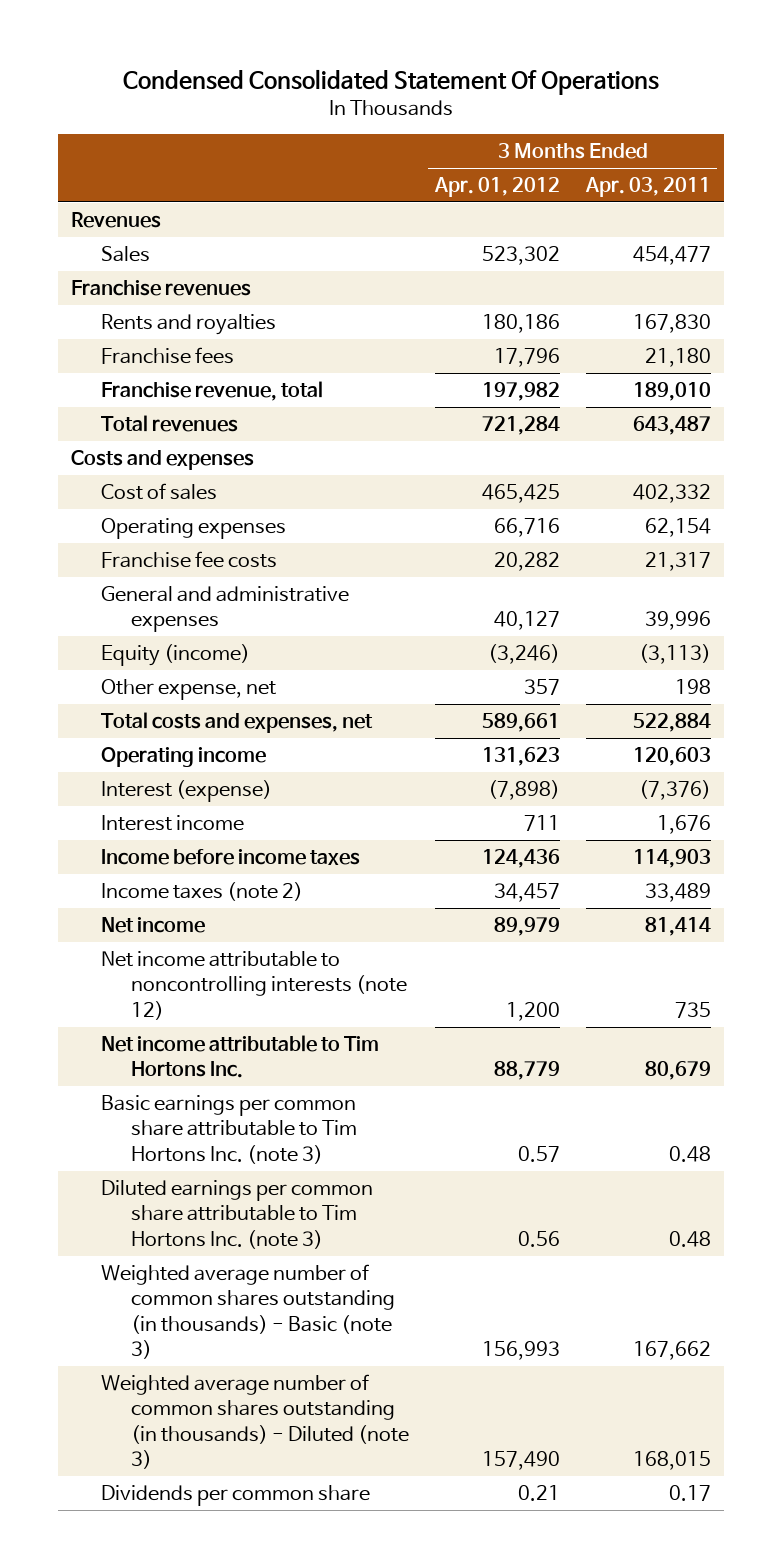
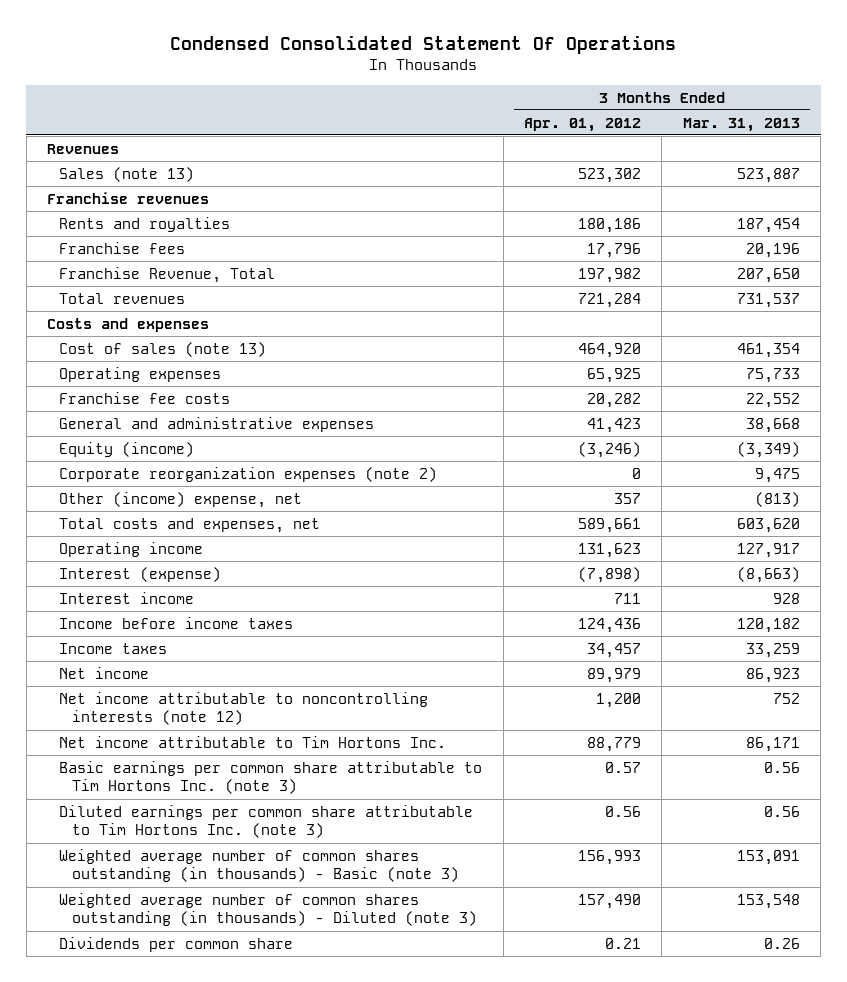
[584,176,711,197] Apr. 03, 2011 -> none
none -> [682,117,800,132] Mar. 31, 2013
[100,245,150,262] Sales -> [59,166,195,182] Sales (note 13)
[100,380,323,401] Franchise revenue, total -> [59,266,276,283] Franchise Revenue, Total
[100,482,217,500] Cost of sales -> [59,341,267,357] Cost of sales (note 13)
[481,483,560,503] 465,425 -> [578,342,642,358] 464,920
[493,517,560,537] 66,716 -> [587,367,642,383] 65,925
[493,611,560,631] 40,127 -> [587,417,642,433] 41,423
none -> [59,466,438,482] Corporate reorganization expenses (note 2)
[100,678,276,700] Other expense, net -> [59,491,303,508] Other (income) expense, net
[100,881,303,901] Income taxes (note 2) -> [59,642,168,654] Income taxes

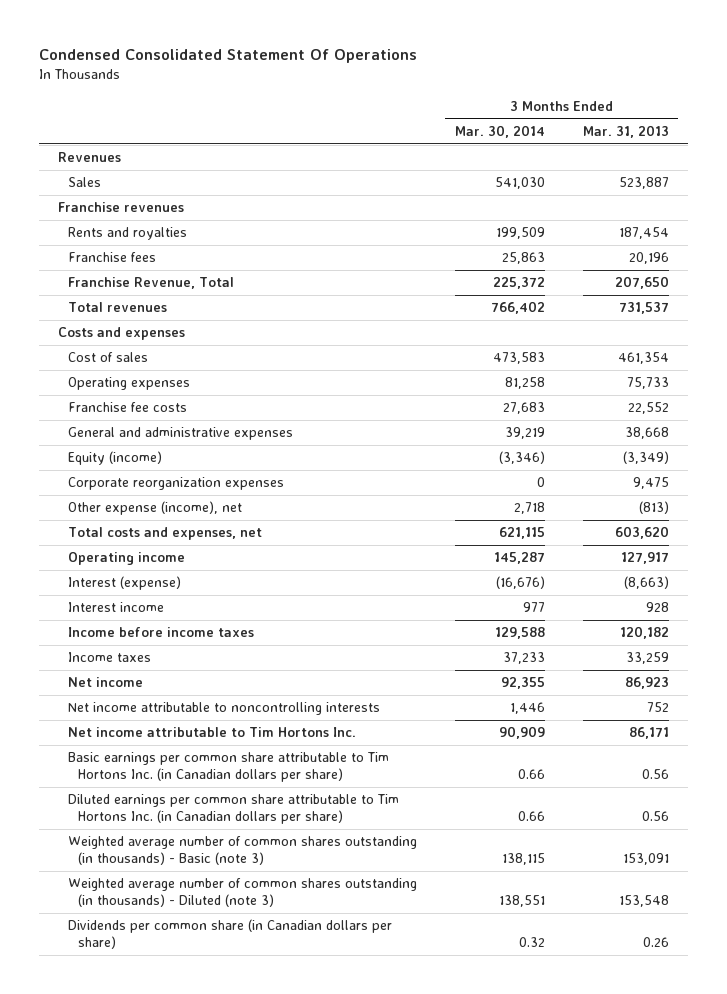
[524,117,642,132] Apr. 01, 2012 -> none
none -> [454,124,545,138] Mar. 30, 2014
[59,166,195,182] Sales (note 13) -> [67,177,101,188] Sales
[59,341,267,357] Cost of sales (note 13) -> [67,352,148,363] Cost of sales
[59,466,438,482] Corporate reorganization expenses (note 2) -> [67,477,284,491] Corporate reorganization expenses
[59,491,303,508] Other (income) expense, net -> [67,501,242,516] Other expense (income), net
[59,691,429,726] Net income attributable to noncontrolling interests (note 12) -> [67,702,380,716] Net income attributable to noncontrolling interests
[59,760,483,795] Basic earnings per common share attributable to Tim Hortons Inc. (note 3) -> [67,752,389,783] Basic earnings per common share attributable to Tim Hortons Inc. (in Canadian dollars per share)
[59,804,474,839] Diluted earnings per common share attributable to Tim Hortons Inc. (note 3) -> [67,794,399,825] Diluted earnings per common share attributable to Tim Hortons Inc. (in Canadian dollars per share)
[59,936,294,952] Dividends per common share -> [67,919,392,950] Dividends per common share (in Canadian dollars per share)

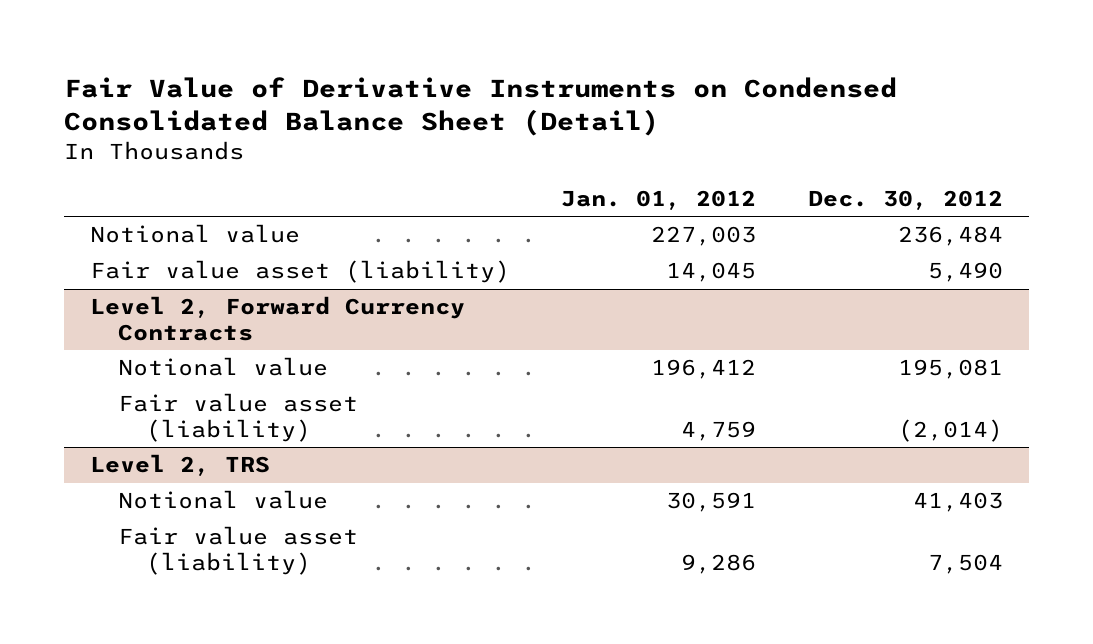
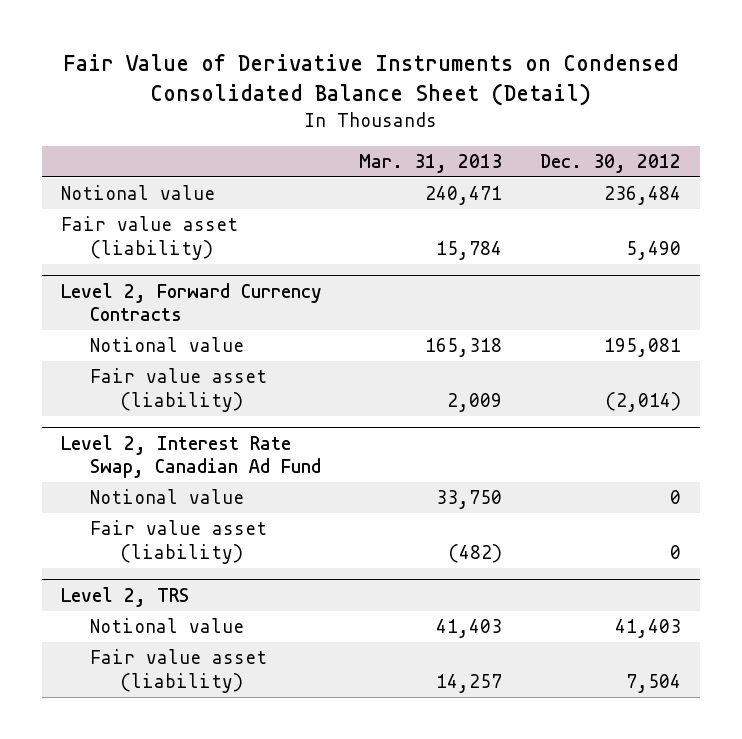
[561,189,757,210] Jan. 01, 2012 -> none
none -> [359,153,503,173] Mar. 31, 2013
none -> [60,434,322,479] Level 2, Interest Rate Swap, Canadian Ad Fund
none -> [90,489,245,505] Notional value
none -> [90,520,268,564] Fair value asset (liability)

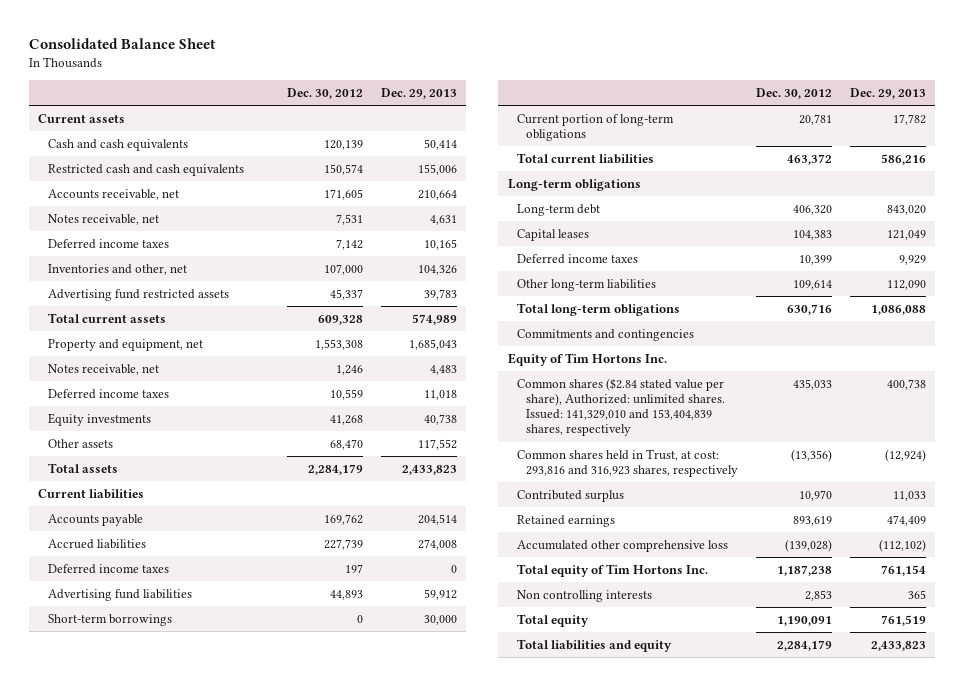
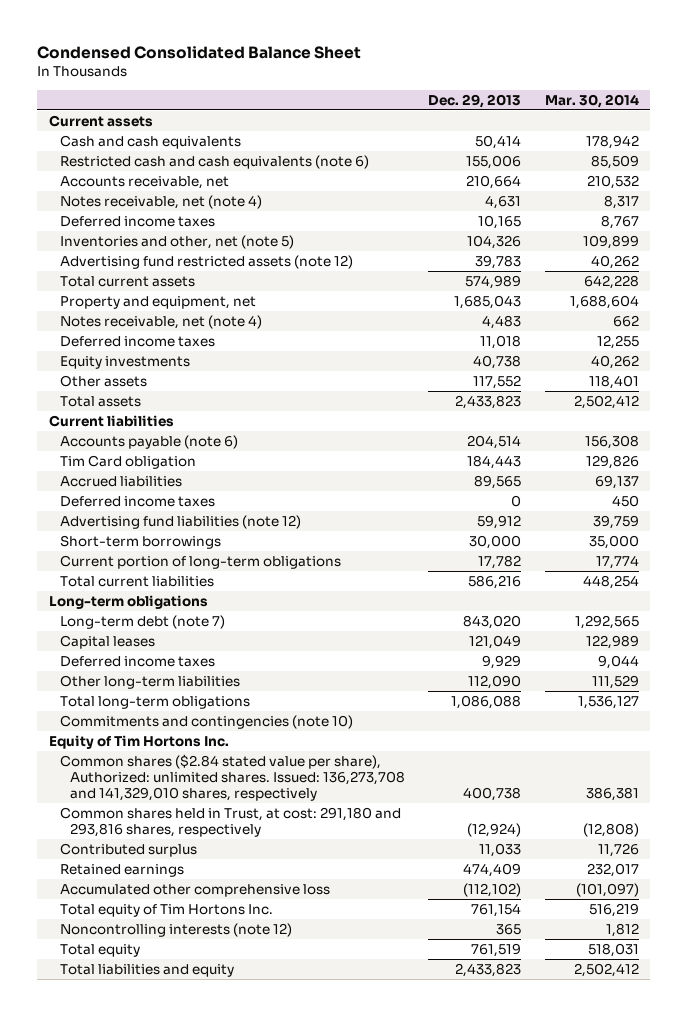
[29,38,217,50] Consolidated Balance Sheet -> [37,46,362,60] Condensed Consolidated Balance Sheet
[286,87,363,99] Dec. 30, 2012 -> none
none -> [544,93,639,108] Mar. 30, 2014
[47,163,244,176] Restricted cash and cash equivalents -> [59,154,369,169] Restricted cash and cash equivalents (note 6)
[47,213,159,225] Notes receivable, net -> [59,194,262,209] Notes receivable, net (note 4)
[47,263,187,275] Inventories and other, net -> [59,234,294,249] Inventories and other, net (note 5)
[47,288,229,301] Advertising fund restricted assets -> [59,254,353,269] Advertising fund restricted assets (note 12)
[47,363,159,375] Notes receivable, net -> [59,314,262,329] Notes receivable, net (note 4)
[47,513,143,526] Accounts payable -> [59,434,238,449] Accounts payable (note 6)
none -> [59,454,196,469] Tim Card obligation
[417,538,457,550] 274,008 -> [474,474,522,489] 89,565
[47,588,192,601] Advertising fund liabilities -> [59,514,301,529] Advertising fund liabilities (note 12)
[516,203,600,216] Long-term debt -> [59,614,225,629] Long-term debt (note 7)
[516,328,694,341] Commitments and contingencies -> [59,714,353,729] Commitments and contingencies (note 10)
[516,377,726,437] Common shares ($2.84 stated value per share), Authorized: unlimited shares. Issued: 141,329,010 and 153,404,839 shares, respectively -> [59,753,406,801] Common shares ($2.84 stated value per share), Authorized: unlimited shares. Issued: 136,273,708 and 141,329,010 shares, respectively
[516,448,739,477] Common shares held in Trust, at cost: 293,816 and 316,923 shares, respectively -> [59,806,401,837] Common shares held in Trust, at cost: 291,180 and 293,816 shares, respectively
[516,589,652,602] Non controlling interests -> [59,922,292,937] Noncontrolling interests (note 12)

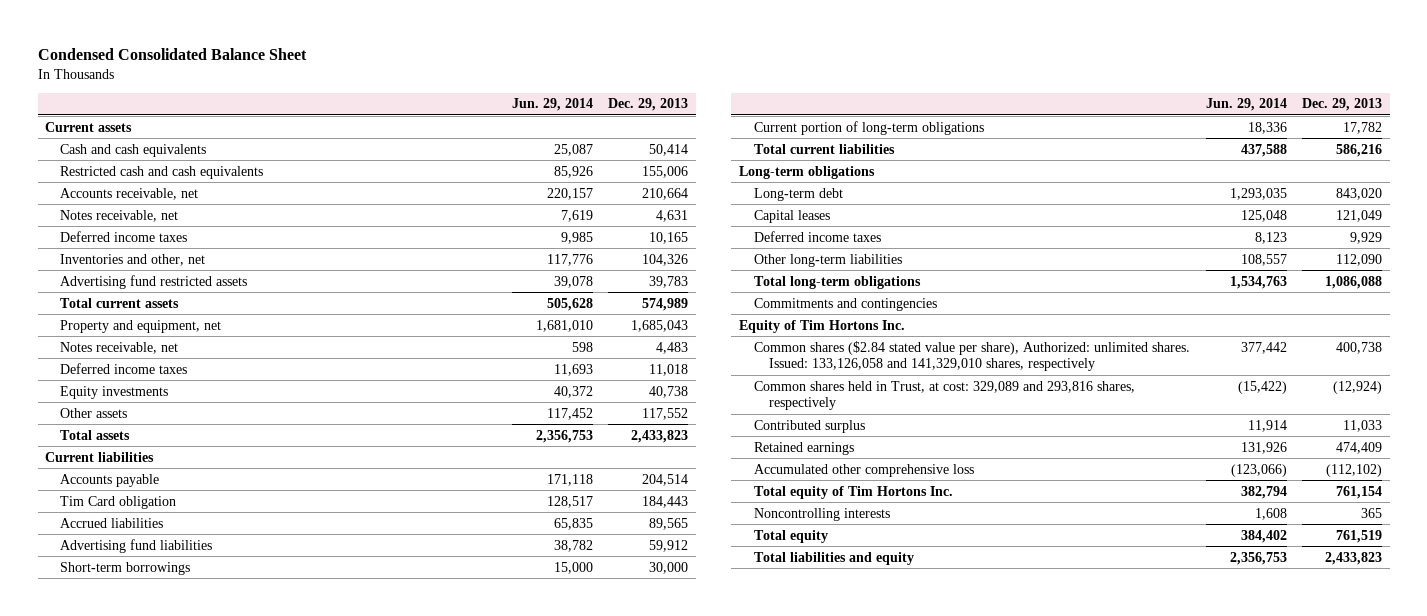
[544,93,639,108] Mar. 30, 2014 -> none
none -> [511,98,593,112] Jun. 29, 2014
[59,154,369,169] Restricted cash and cash equivalents (note 6) -> [60,165,264,179] Restricted cash and cash equivalents
[59,194,262,209] Notes receivable, net (note 4) -> [60,209,179,222] Notes receivable, net
[59,234,294,249] Inventories and other, net (note 5) -> [60,253,206,266] Inventories and other, net
[59,254,353,269] Advertising fund restricted assets (note 12) -> [60,274,248,289] Advertising fund restricted assets
[59,314,262,329] Notes receivable, net (note 4) -> [60,341,179,354] Notes receivable, net
[59,434,238,449] Accounts payable (note 6) -> [60,473,160,487] Accounts payable
[59,495,215,507] Deferred income taxes -> none
[59,514,301,529] Advertising fund liabilities (note 12) -> [60,538,213,553] Advertising fund liabilities
[59,614,225,629] Long-term debt (note 7) -> [754,187,844,201] Long-term debt
[59,714,353,729] Commitments and contingencies (note 10) -> [754,297,938,311] Commitments and contingencies
[59,753,406,801] Common shares ($2.84 stated value per share), Authorized: unlimited shares. Issued: 136,273,708 and 141,329,010 shares, respectively -> [754,340,1191,372] Common shares ($2.84 stated value per share), Authorized: unlimited shares. Issued: 133,126,058 and 141,329,010 shares, respectively
[59,806,401,837] Common shares held in Trust, at cost: 291,180 and 293,816 shares, respectively -> [754,380,1136,411] Common shares held in Trust, at cost: 329,089 and 293,816 shares, respectively
[59,922,292,937] Noncontrolling interests (note 12) -> [754,507,891,521] Noncontrolling interests

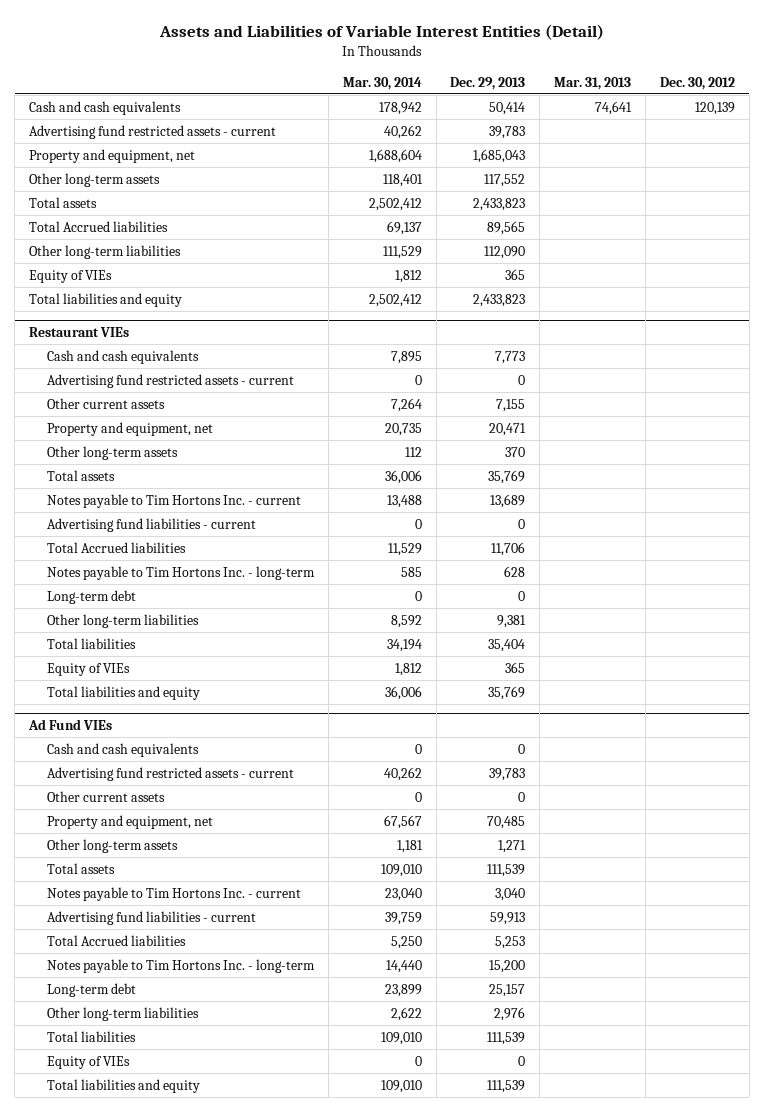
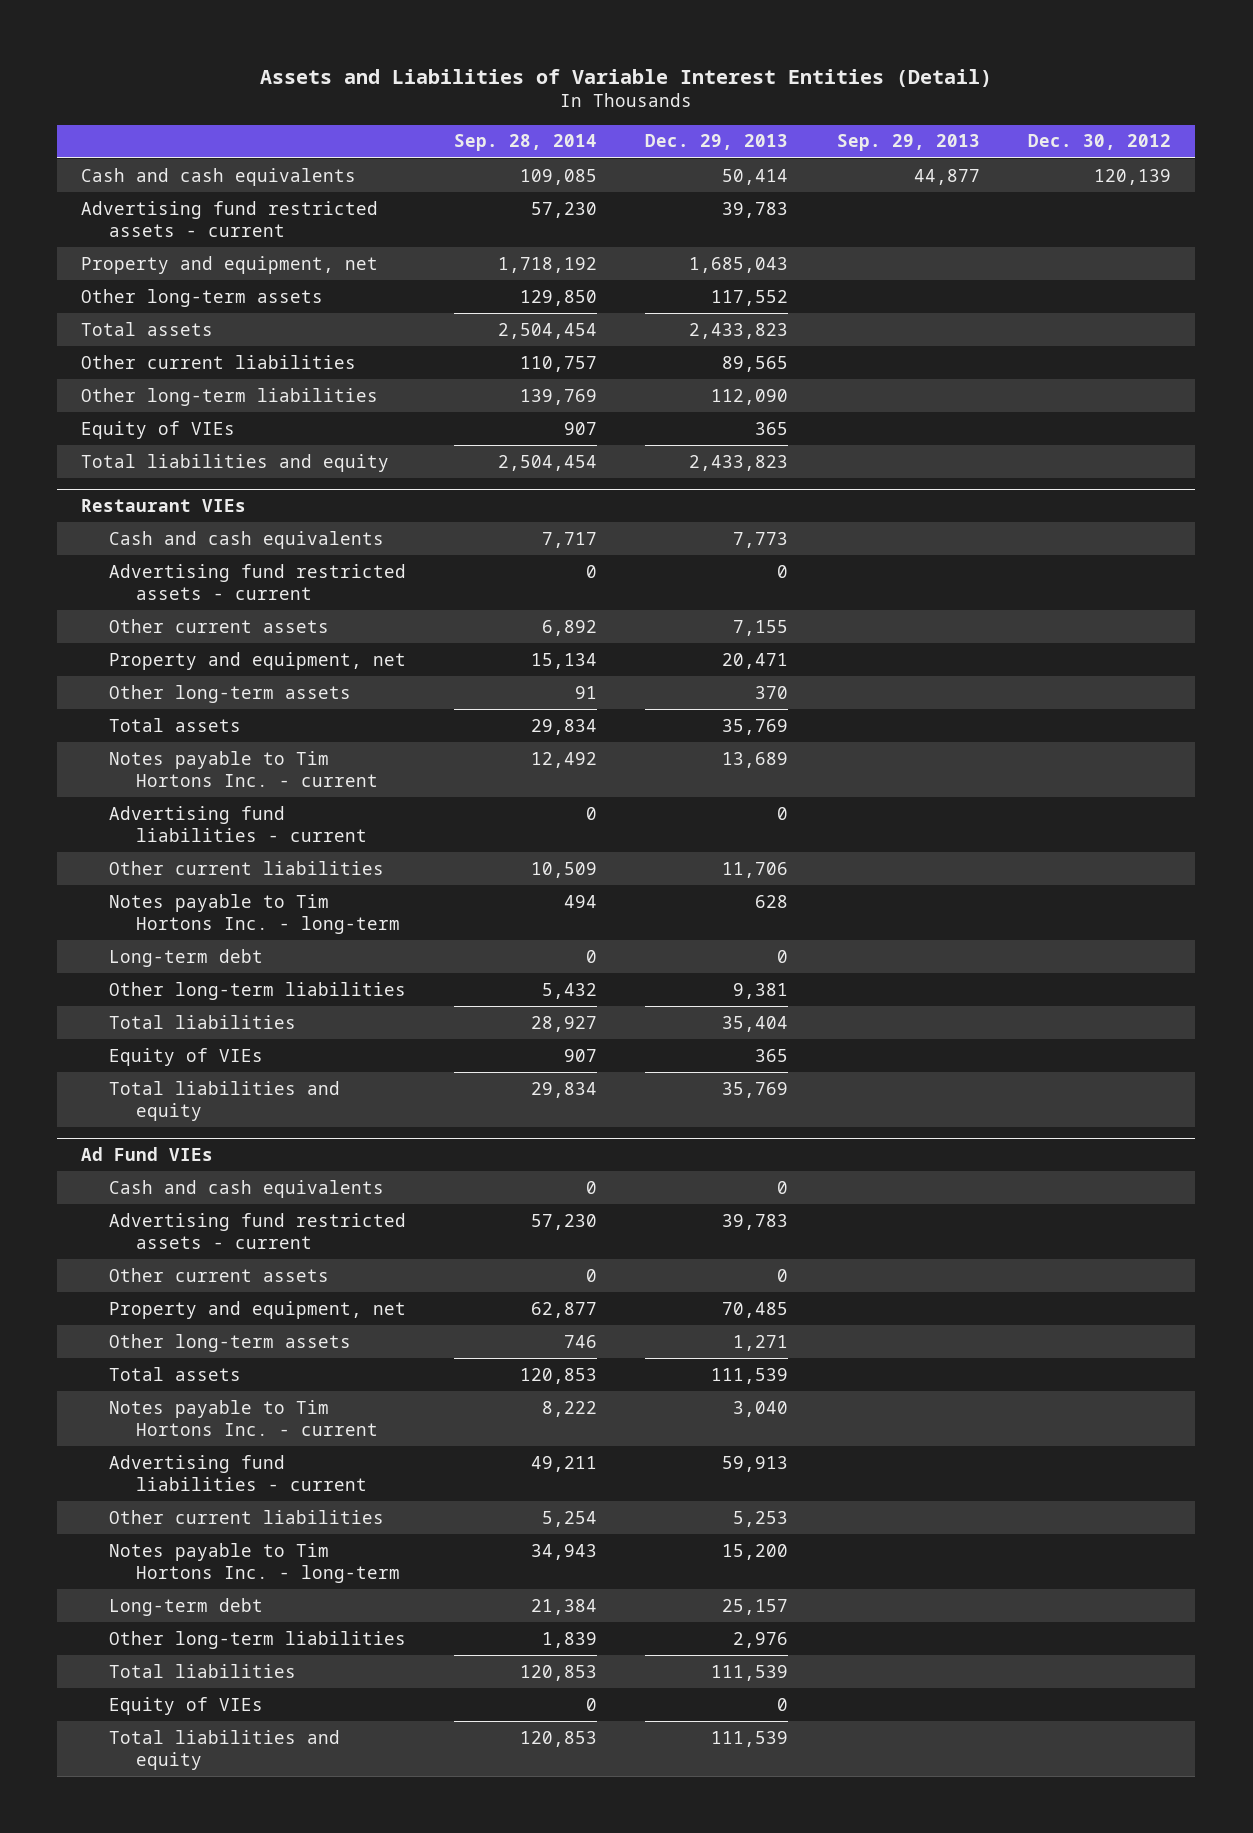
[342,76,422,90] Mar. 30, 2014 -> none
[554,76,632,90] Mar. 31, 2013 -> none
none -> [454,134,598,152] Sep. 28, 2014
none -> [836,134,980,152] Sep. 29, 2013
[29,220,169,232] Total Accrued liabilities -> [81,354,357,369] Other current liabilities
[47,541,187,553] Total Accrued liabilities -> [108,860,384,875] Other current liabilities
[47,934,187,946] Total Accrued liabilities -> [108,1509,384,1524] Other current liabilities

